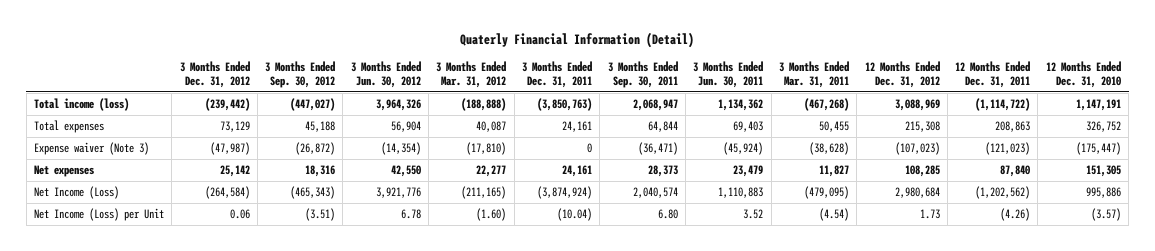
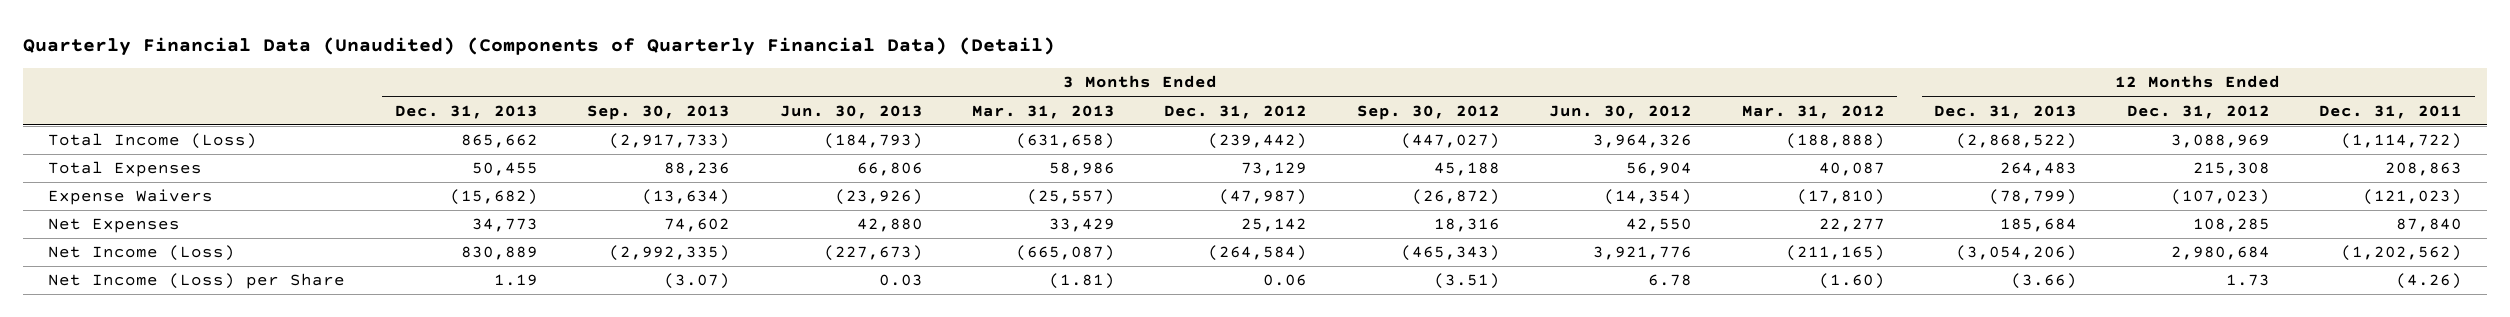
[460,32,695,49] Quaterly Financial Information (Detail) -> [23,36,1056,56] Quarterly Financial Data (Unaudited) (Components of Quarterly Financial Data) (Detail)
[522,61,593,89] 3 Months Ended Dec. 31, 2011 -> none
[607,61,678,89] 3 Months Ended Sep. 30, 2011 -> none
[693,61,764,89] 3 Months Ended Jun. 30, 2011 -> none
[778,61,849,89] 3 Months Ended Mar. 31, 2011 -> none
[1045,61,1121,89] 12 Months Ended Dec. 31, 2010 -> none
none -> [394,104,538,119] Dec. 31, 2013
none -> [587,104,731,120] Sep. 30, 2013
none -> [779,104,923,119] Jun. 30, 2013
none -> [971,104,1115,119] Mar. 31, 2013
none -> [1934,104,2078,119] Dec. 31, 2013
[33,98,129,112] Total income (loss) -> [48,133,258,150] Total Income (Loss)
[33,120,104,134] Total expenses -> [48,161,203,178] Total Expenses
[33,142,149,156] Expense waiver (Note 3) -> [48,189,214,206] Expense Waivers
[33,165,94,178] Net expenses -> [48,218,181,234] Net Expenses
[33,208,164,222] Net Income (Loss) per Unit -> [48,273,346,290] Net Income (Loss) per Share

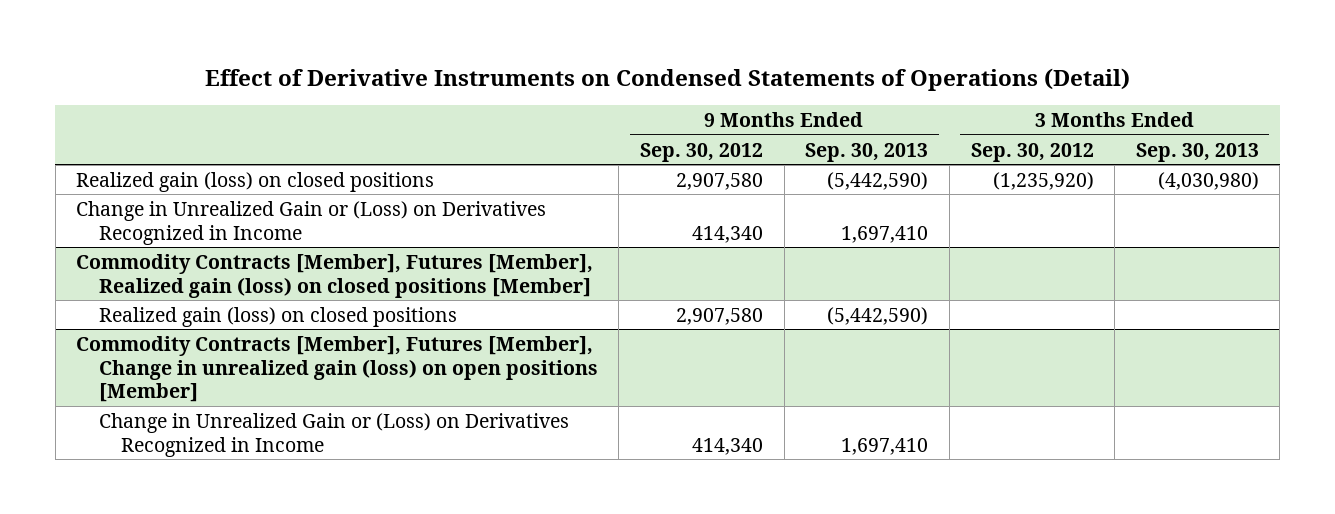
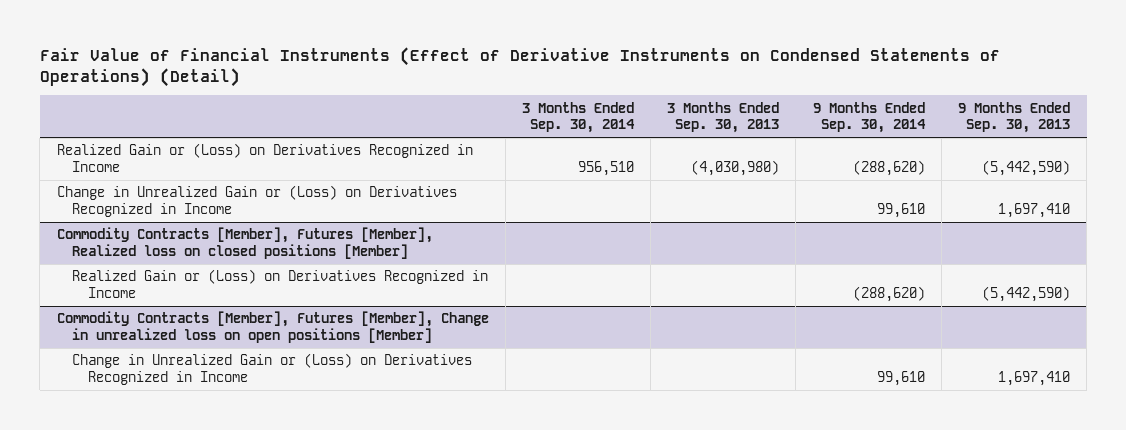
[204,67,1130,91] Effect of Derivative Instruments on Condensed Statements of Operations (Detail) -> [39,46,1000,87] Fair Value of Financial Instruments (Effect of Derivative Instruments on Condensed Statements of Operations) (Detail)
[640,142,764,162] Sep. 30, 2012 -> none
[970,142,1094,162] Sep. 30, 2012 -> none
none -> [521,101,635,134] 3 Months Ended Sep. 30, 2014
none -> [812,101,926,134] 9 Months Ended Sep. 30, 2014
[76,171,435,192] Realized gain (loss) on closed positions -> [56,143,473,172] Realized Gain or (Loss) on Derivatives Recognized in Income
[76,253,594,298] Commodity Contracts [Member], Futures [Member], Realized gain (loss) on closed positions [Member] -> [56,227,433,259] Commodity Contracts [Member], Futures [Member], Realized loss on closed positions [Member]
[98,306,457,327] Realized gain (loss) on closed positions -> [72,269,489,298] Realized Gain or (Loss) on Derivatives Recognized in Income
[76,335,598,403] Commodity Contracts [Member], Futures [Member], Change in unrealized gain (loss) on open positions [Member] -> [56,311,489,343] Commodity Contracts [Member], Futures [Member], Change in unrealized loss on open positions [Member]

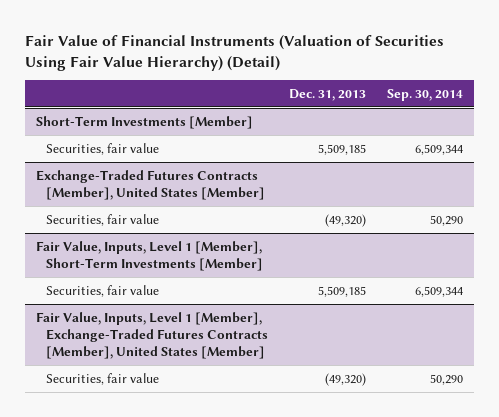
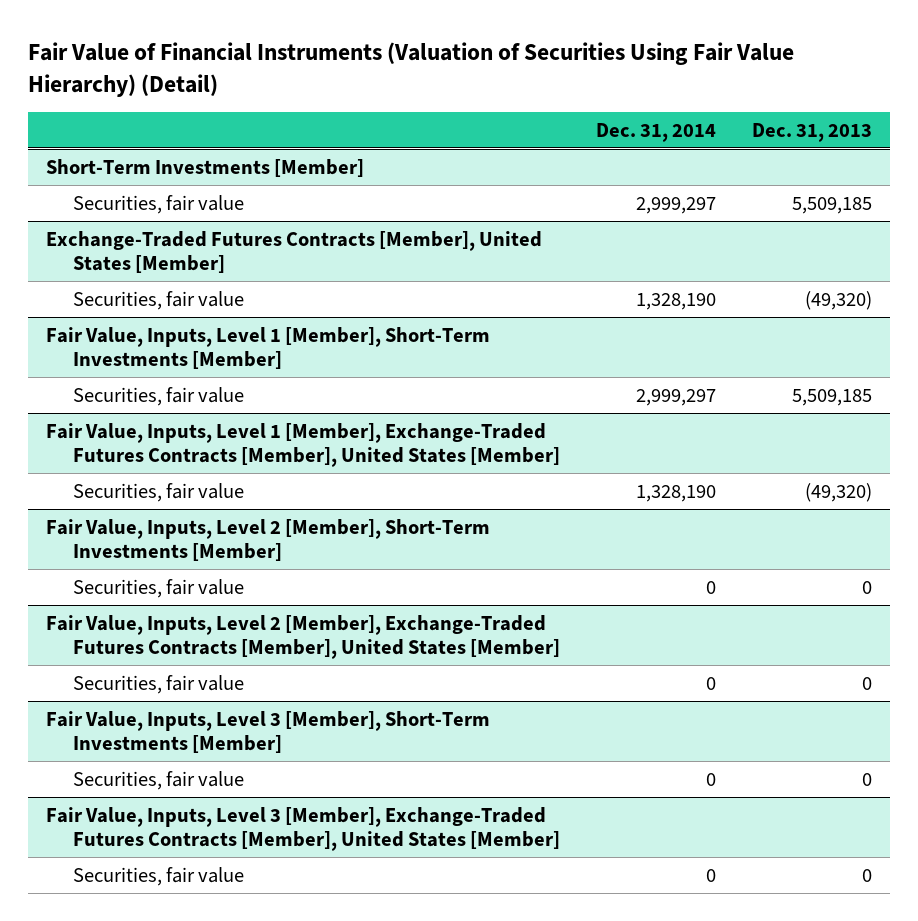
[387,89,464,102] Sep. 30, 2014 -> none
none -> [595,122,716,142] Dec. 31, 2014
none -> [46,518,491,561] Fair Value, Inputs, Level 2 [Member], Short-Term Investments [Member]
none -> [72,578,244,598] Securities, fair value
none -> [46,614,560,659] Fair Value, Inputs, Level 2 [Member], Exchange-Traded Futures Contracts [Member], United States [Member]
none -> [72,674,244,694] Securities, fair value
none -> [46,710,491,753] Fair Value, Inputs, Level 3 [Member], Short-Term Investments [Member]
none -> [72,770,244,790] Securities, fair value
none -> [46,806,560,851] Fair Value, Inputs, Level 3 [Member], Exchange-Traded Futures Contracts [Member], United States [Member]
none -> [72,866,244,886] Securities, fair value

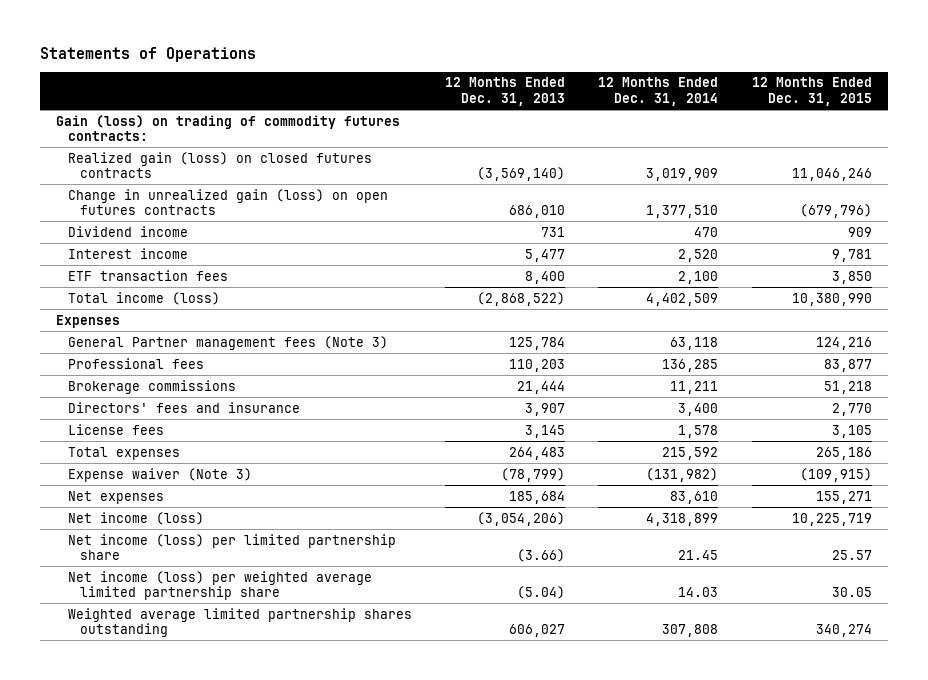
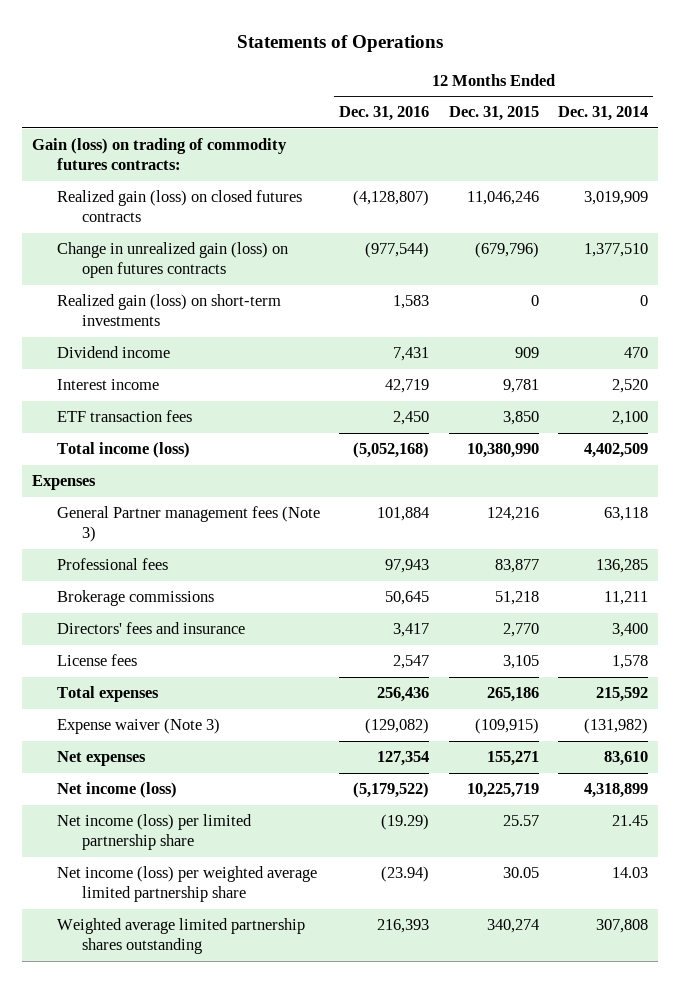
[445,77,566,106] 12 Months Ended Dec. 31, 2013 -> none
none -> [339,106,430,122] Dec. 31, 2016
none -> [56,294,281,327] Realized gain (loss) on short-term investments

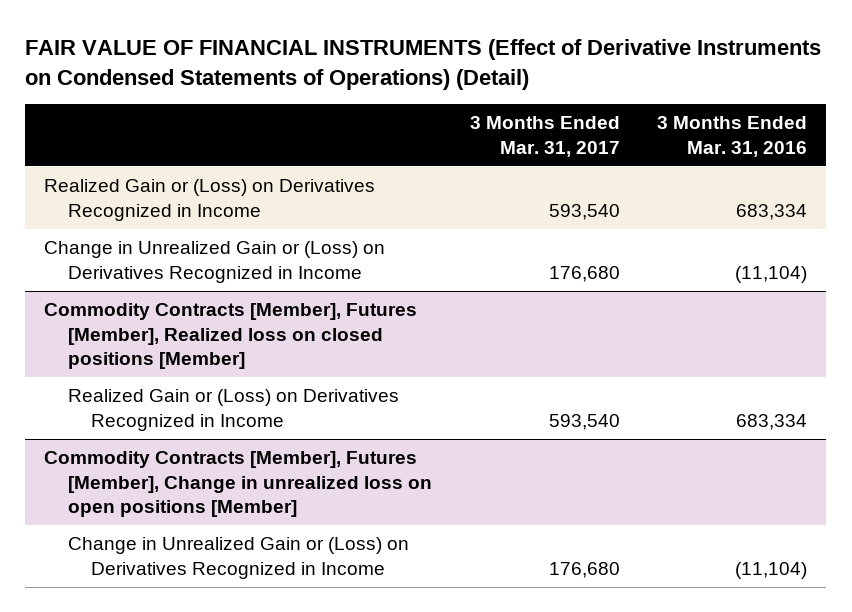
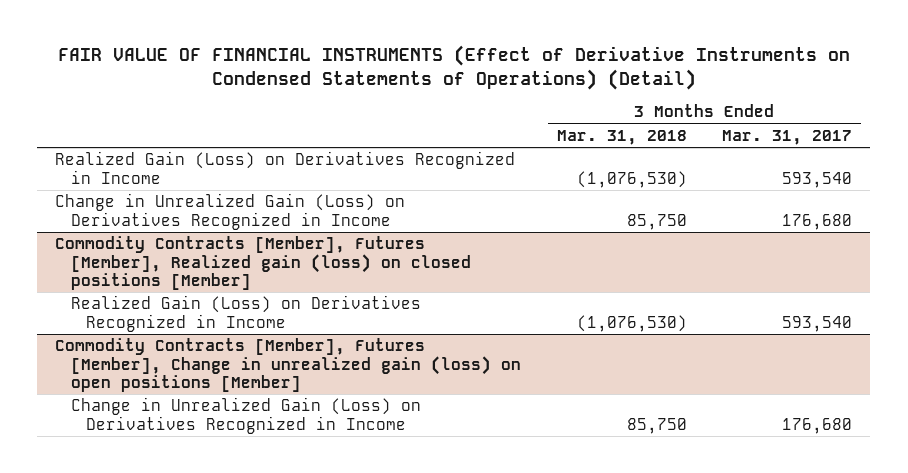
[657,116,808,158] 3 Months Ended Mar. 31, 2016 -> none
none -> [556,129,687,145] Mar. 31, 2018
[44,179,376,221] Realized Gain or (Loss) on Derivatives Recognized in Income -> [55,151,516,184] Realized Gain (Loss) on Derivatives Recognized in Income
[44,241,386,283] Change in Unrealized Gain or (Loss) on Derivatives Recognized in Income -> [55,193,406,230] Change in Unrealized Gain (Loss) on Derivatives Recognized in Income
[44,303,418,370] Commodity Contracts [Member], Futures [Member], Realized loss on closed positions [Member] -> [55,236,471,290] Commodity Contracts [Member], Futures [Member], Realized gain (loss) on closed positions [Member]
[67,389,399,431] Realized Gain or (Loss) on Derivatives Recognized in Income -> [70,295,421,332] Realized Gain (Loss) on Derivatives Recognized in Income
[44,451,432,518] Commodity Contracts [Member], Futures [Member], Change in unrealized loss on open positions [Member] -> [55,338,521,392] Commodity Contracts [Member], Futures [Member], Change in unrealized gain (loss) on open positions [Member]
[67,537,409,579] Change in Unrealized Gain or (Loss) on Derivatives Recognized in Income -> [70,397,421,434] Change in Unrealized Gain (Loss) on Derivatives Recognized in Income

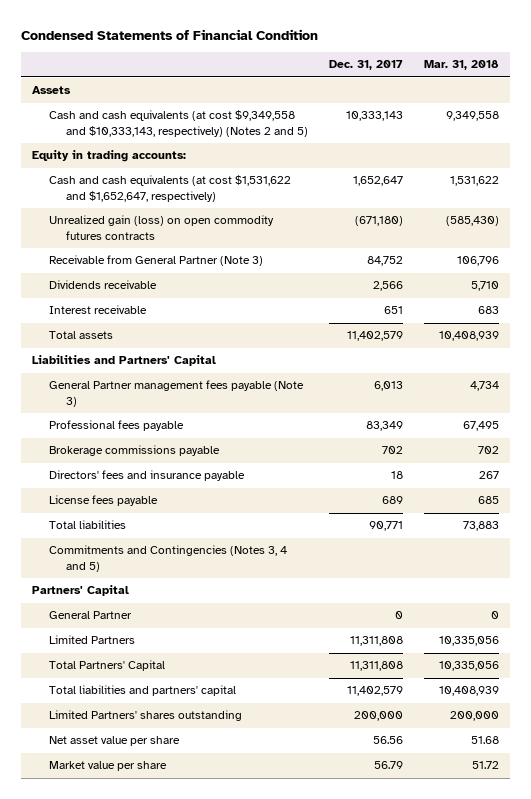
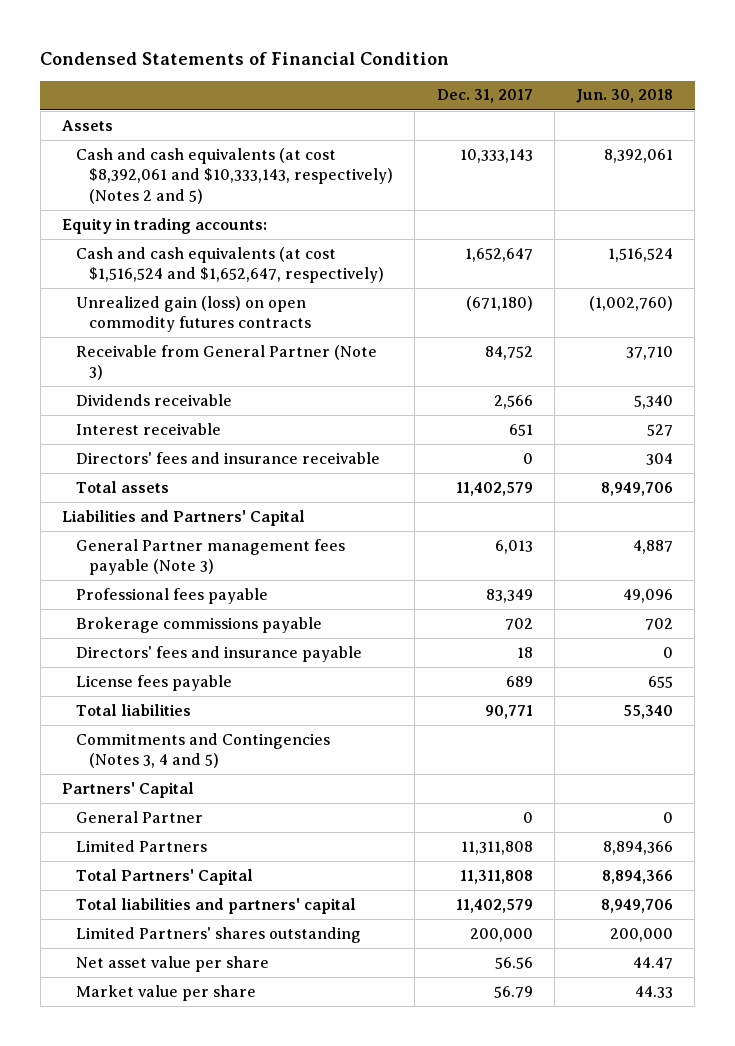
[424,60,500,71] Mar. 31, 2018 -> none
none -> [575,89,673,104] Jun. 30, 2018
[49,110,309,137] Cash and cash equivalents (at cost $9,349,558 and $10,333,143, respectively) (Notes 2 and 5) -> [75,147,394,204] Cash and cash equivalents (at cost $8,392,061 and $10,333,143, respectively) (Notes 2 and 5)
[49,175,292,202] Cash and cash equivalents (at cost $1,531,622 and $1,652,647, respectively) -> [75,246,385,284] Cash and cash equivalents (at cost $1,516,524 and $1,652,647, respectively)
none -> [75,451,380,464] Directors' fees and insurance receivable

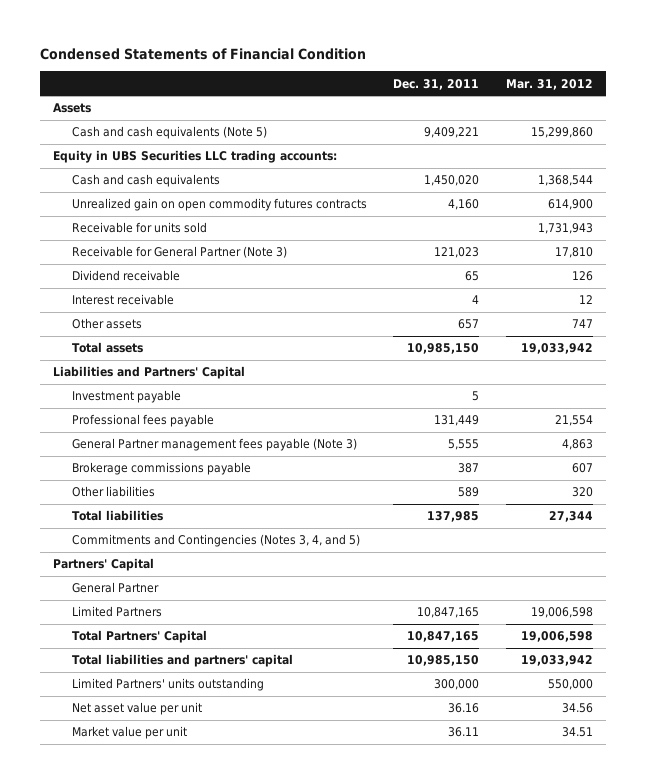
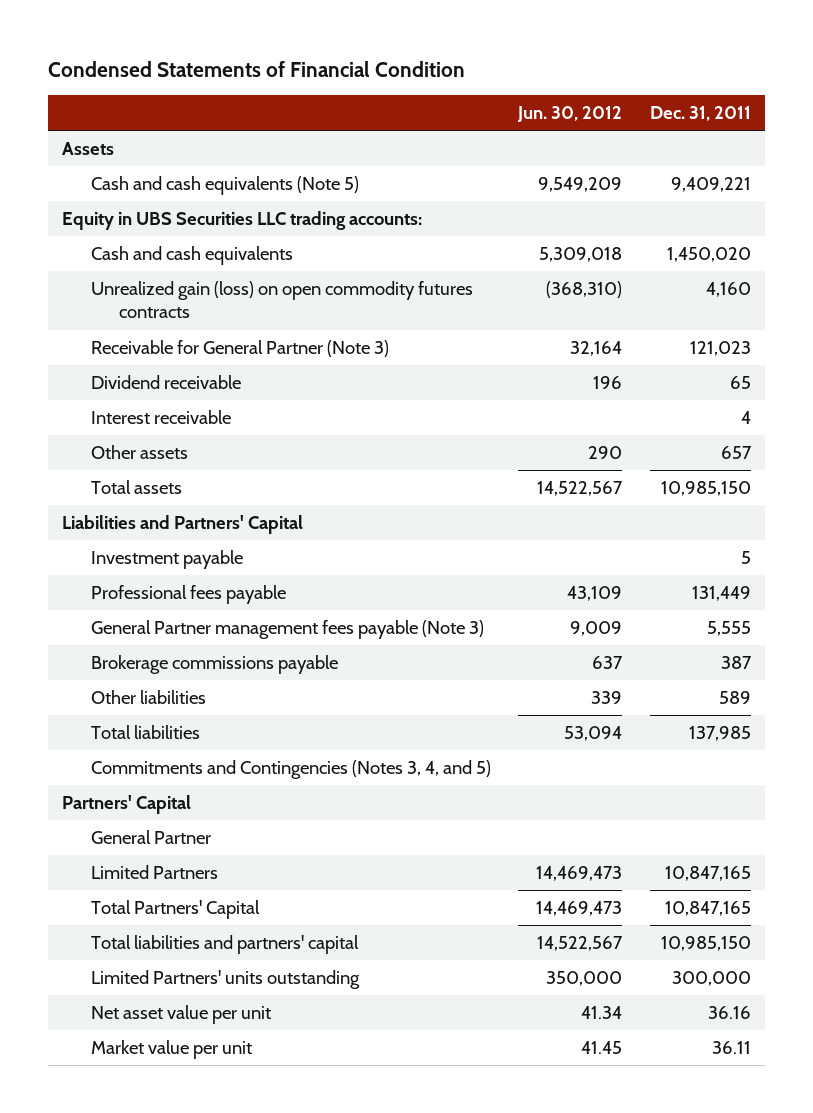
[505,78,593,90] Mar. 31, 2012 -> none
none -> [517,106,623,123] Jun. 30, 2012
[72,222,208,234] Receivable for units sold -> none
[72,198,368,212] Unrealized gain on open commodity futures contracts -> [90,281,473,319] Unrealized gain (loss) on open commodity futures contracts

